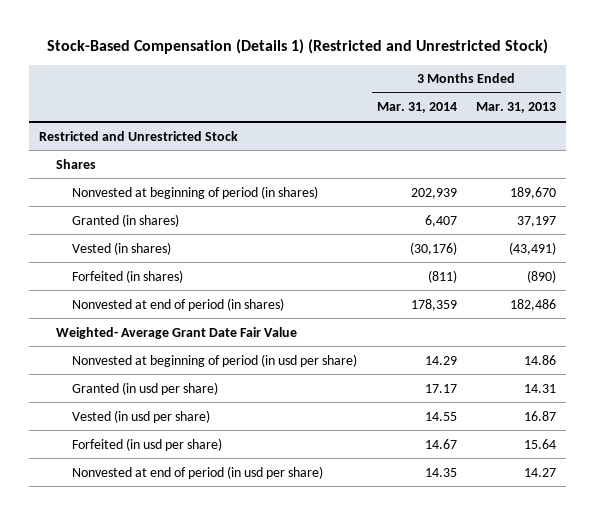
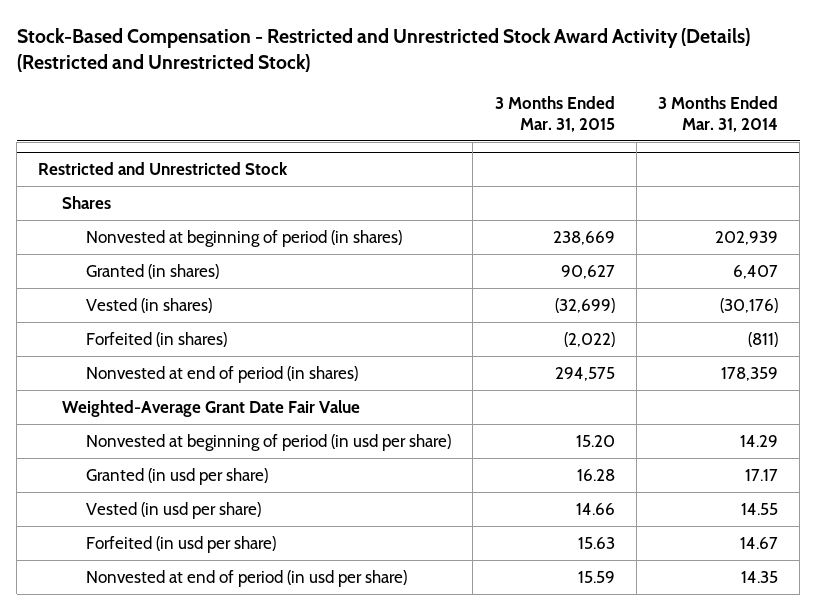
[46,38,548,54] Stock-Based Compensation (Details 1) (Restricted and Unrestricted Stock) -> [16,27,750,73] Stock-Based Compensation - Restricted and Unrestricted Stock Award Activity (Details) (Restricted and Unrestricted Stock)
[476,102,557,114] Mar. 31, 2013 -> none
none -> [494,95,615,132] 3 Months Ended Mar. 31, 2015
[55,326,297,339] Weighted- Average Grant Date Fair Value -> [62,399,361,417] Weighted-Average Grant Date Fair Value

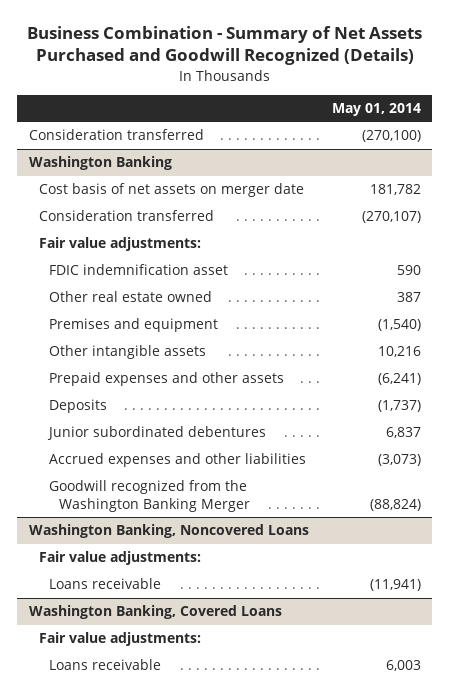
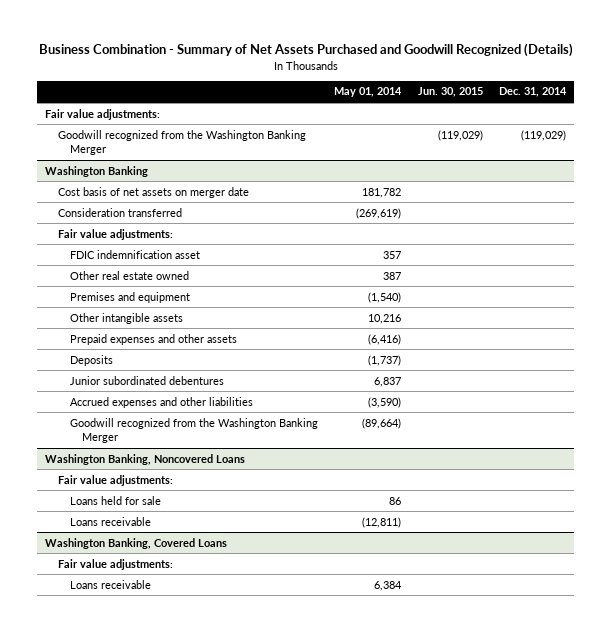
none -> [417,87,483,98] Jun. 30, 2015
none -> [499,87,568,98] Dec. 31, 2014
[28,129,204,141] Consideration transferred -> none
none -> [45,108,161,120] Fair value adjustments:
none -> [57,129,306,156] Goodwill recognized from the Washington Banking Merger
[361,211,421,224] (270,107) -> [356,207,402,219] (269,619)
[396,265,421,276] 590 -> [383,250,402,259] 357
[377,373,421,386] (6,241) -> [368,333,402,345] (6,416)
[377,454,421,467] (3,073) -> [368,396,402,408] (3,590)
[369,498,421,511] (88,824) -> [362,417,402,429] (89,664)
none -> [70,495,162,505] Loans held for sale
[369,579,421,592] (11,941) -> [362,516,402,528] (12,811)
[385,660,421,672] 6,003 -> [374,580,403,591] 6,384

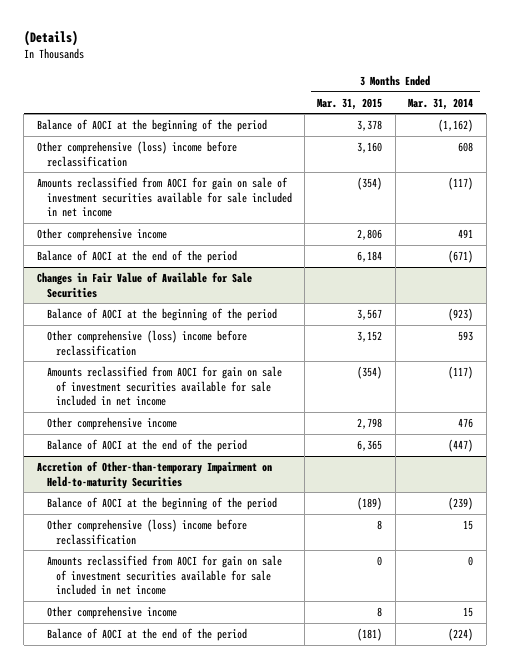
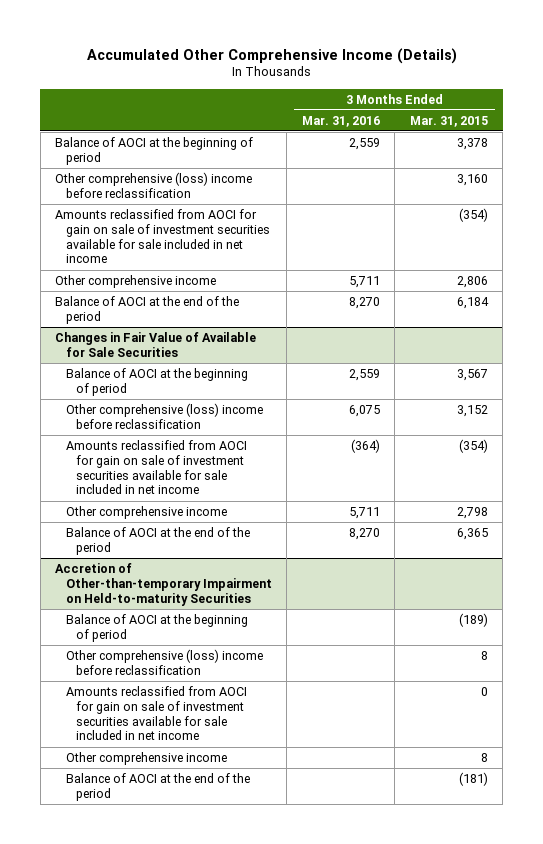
[23,30,78,47] (Details) -> [86,47,457,64] Accumulated Other Comprehensive Income (Details)
[408,97,474,110] Mar. 31, 2014 -> none
none -> [301,115,380,127] Mar. 31, 2016
[36,119,267,133] Balance of AOCI at the beginning of the period -> [55,136,254,165] Balance of AOCI at the beginning of period
[46,308,277,322] Balance of AOCI at the beginning of the period -> [65,367,248,396] Balance of AOCI at the beginning of period
[46,497,277,511] Balance of AOCI at the beginning of the period -> [65,613,248,642] Balance of AOCI at the beginning of period

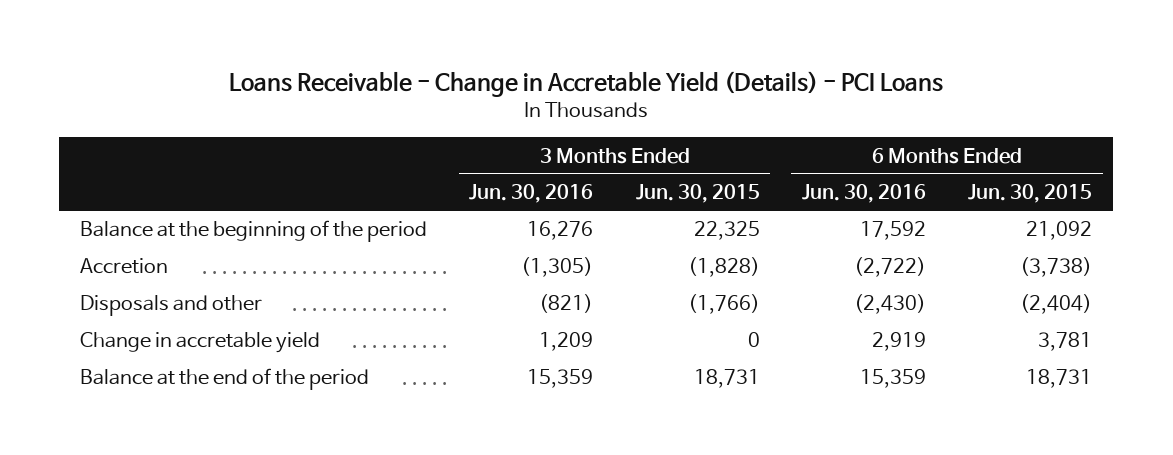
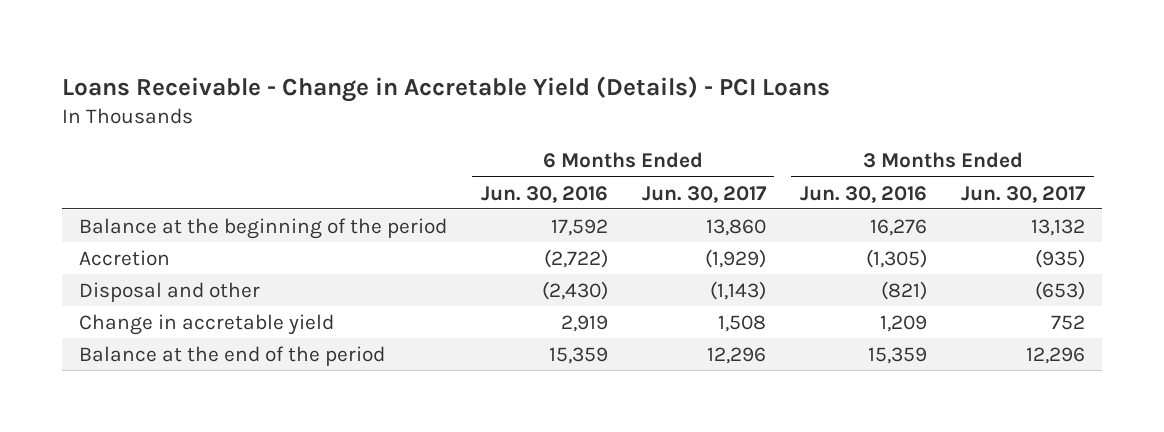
[635,184,760,204] Jun. 30, 2015 -> none
[968,184,1093,204] Jun. 30, 2015 -> none
none -> [641,185,767,203] Jun. 30, 2017
none -> [961,185,1087,203] Jun. 30, 2017
[80,295,263,317] Disposals and other -> [78,281,260,302] Disposal and other

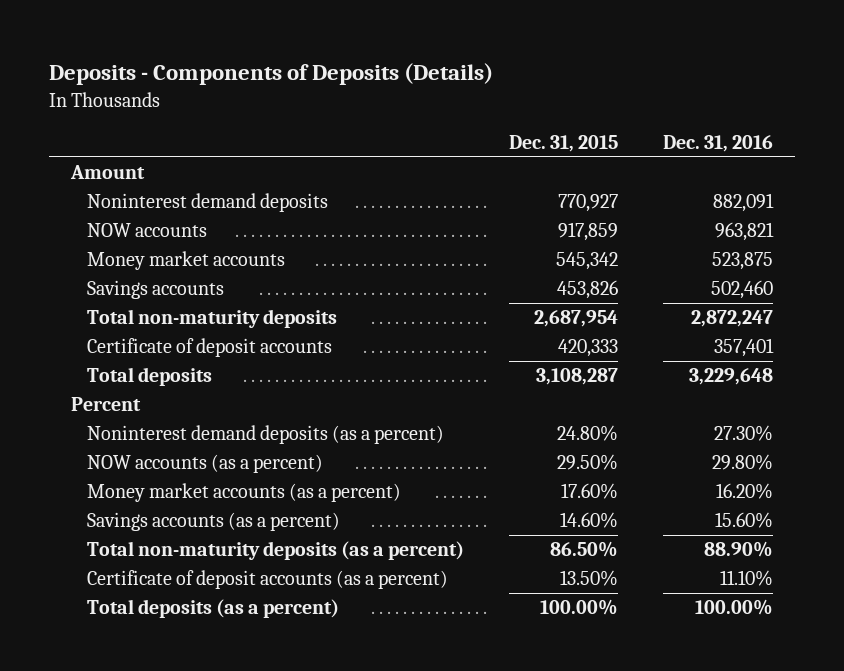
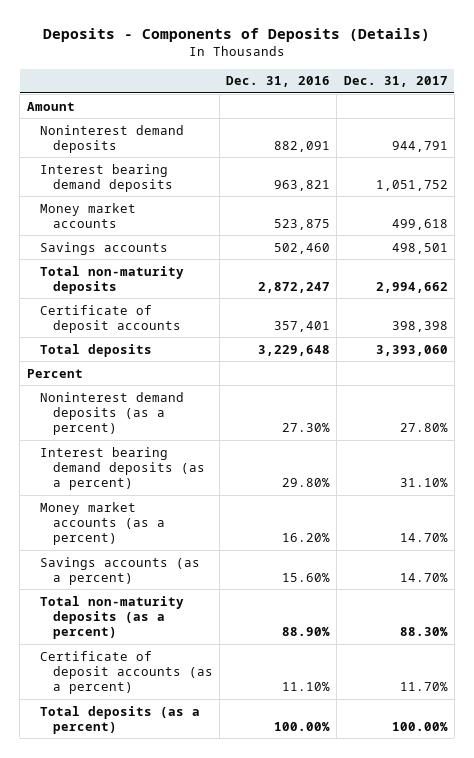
[508,134,618,152] Dec. 31, 2015 -> none
none -> [343,76,448,88] Dec. 31, 2017
[87,223,208,238] NOW accounts -> [39,163,173,192] Interest bearing demand deposits
[87,454,324,474] NOW accounts (as a percent) -> [39,446,205,491] Interest bearing demand deposits (as a percent)

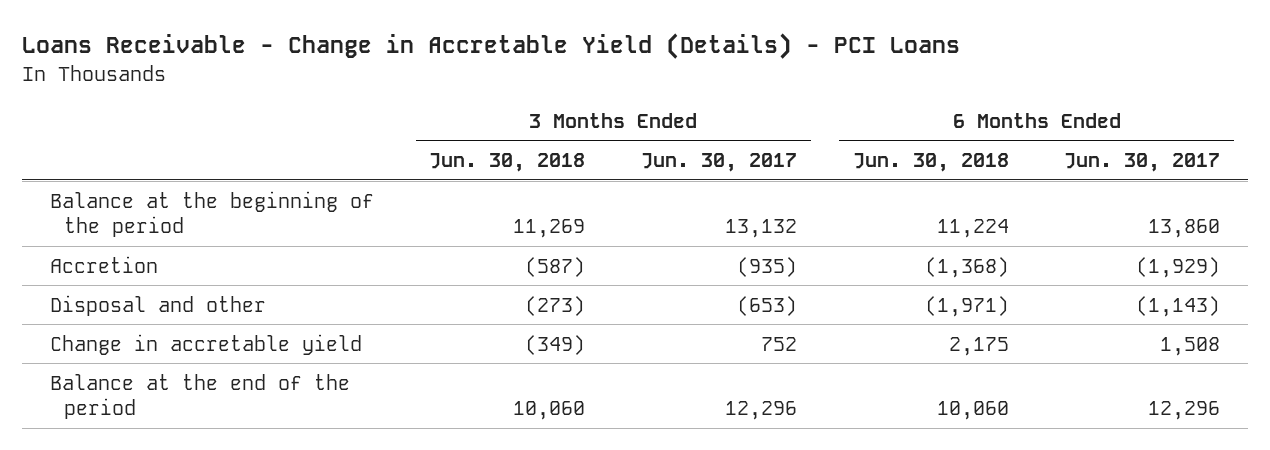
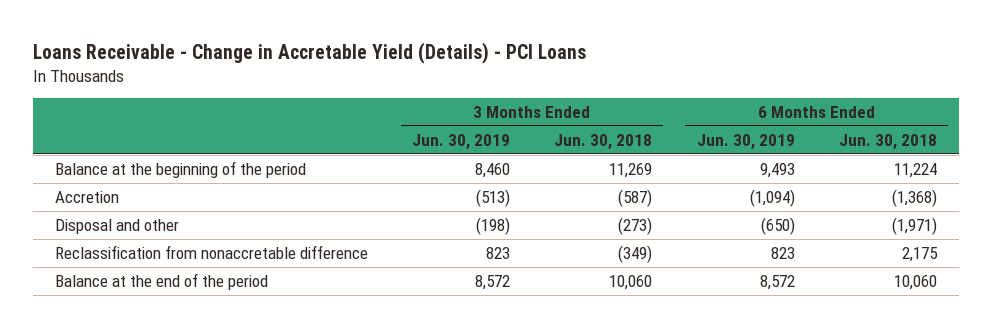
[641,153,798,173] Jun. 30, 2017 -> none
[1064,153,1221,173] Jun. 30, 2017 -> none
none -> [411,133,510,150] Jun. 30, 2019
none -> [696,133,795,150] Jun. 30, 2019
[49,333,362,355] Change in accretable yield -> [54,244,368,259] Reclassification from nonaccretable difference

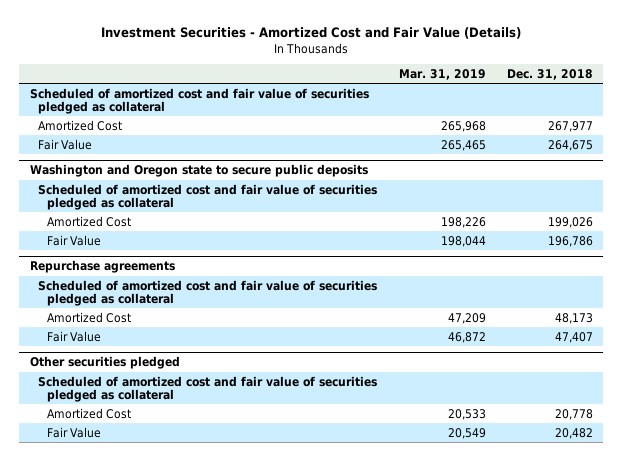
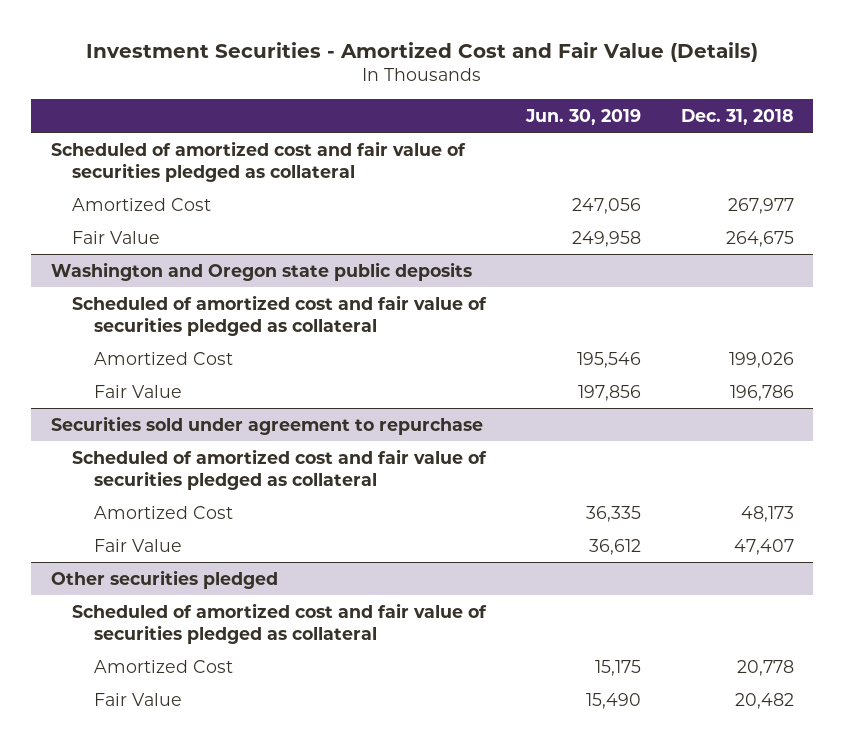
[398,68,486,80] Mar. 31, 2019 -> none
none -> [524,108,641,125] Jun. 30, 2019
[30,164,369,178] Washington and Oregon state to secure public deposits -> [50,261,472,281] Washington and Oregon state public deposits
[30,260,176,274] Repurchase agreements -> [50,415,483,435] Securities sold under agreement to repurchase

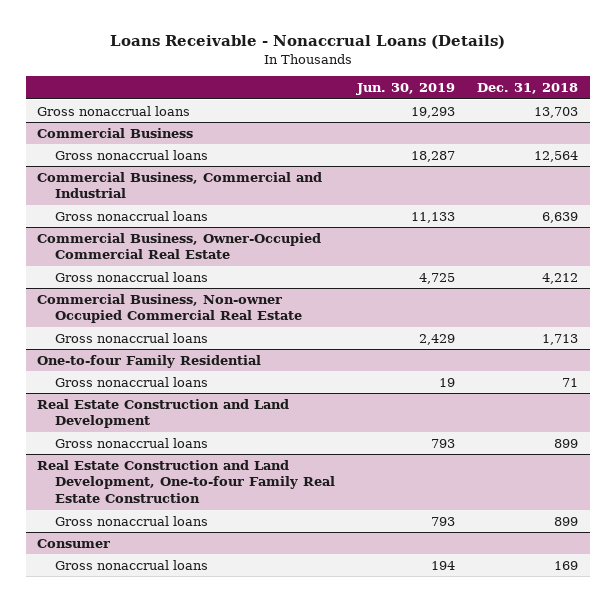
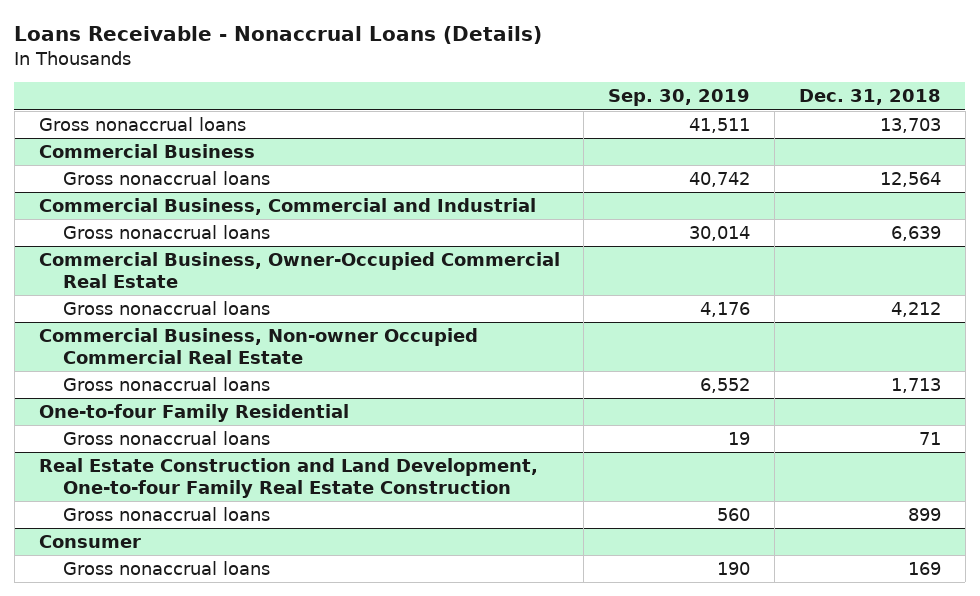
[356,83,456,96] Jun. 30, 2019 -> none
none -> [608,89,751,107] Sep. 30, 2019
[37,398,290,429] Real Estate Construction and Land Development -> none
[54,437,208,448] Gross nonaccrual loans -> none

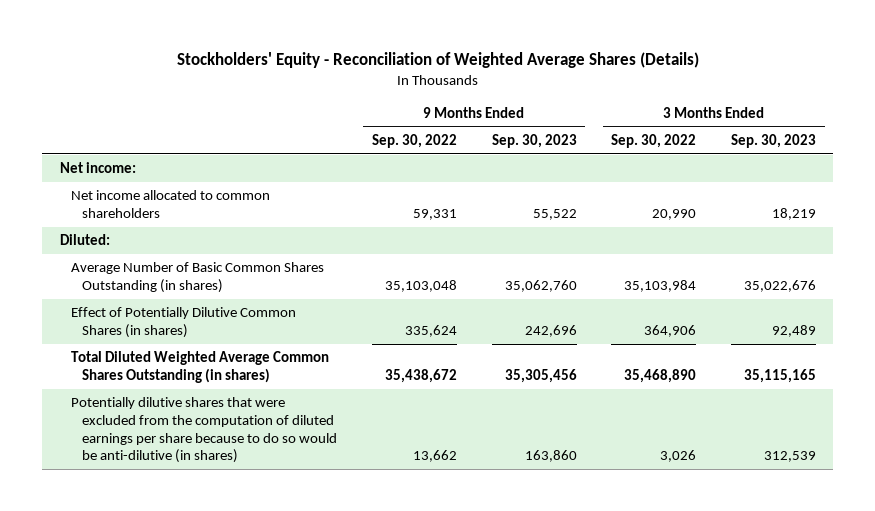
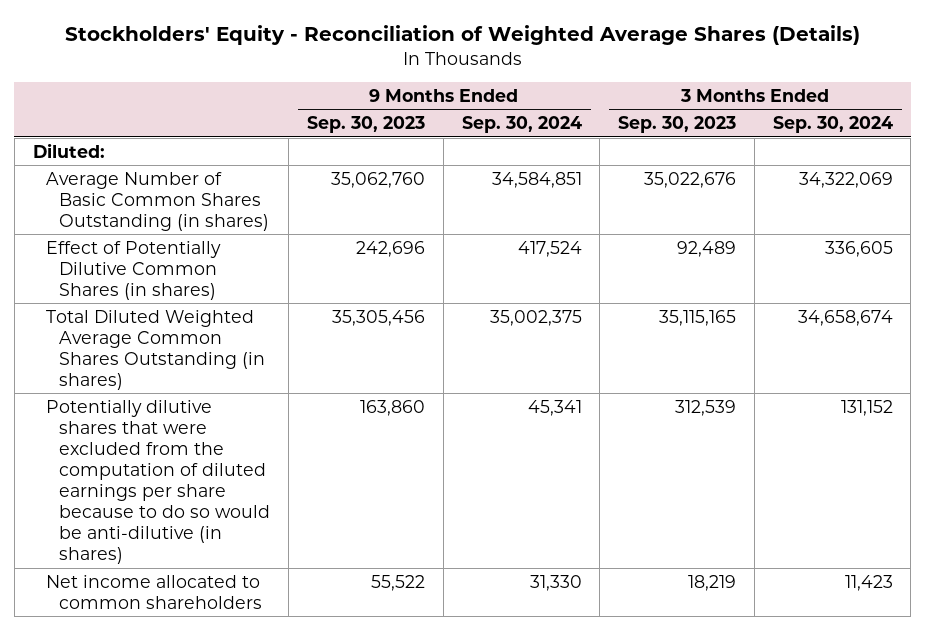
[372,134,458,149] Sep. 30, 2022 -> none
[611,134,697,149] Sep. 30, 2022 -> none
none -> [461,116,582,134] Sep. 30, 2024
none -> [772,116,893,134] Sep. 30, 2024
[59,162,136,174] Net income: -> none
[70,190,270,218] Net income allocated to common shareholders -> [46,574,263,609] Net income allocated to common shareholders

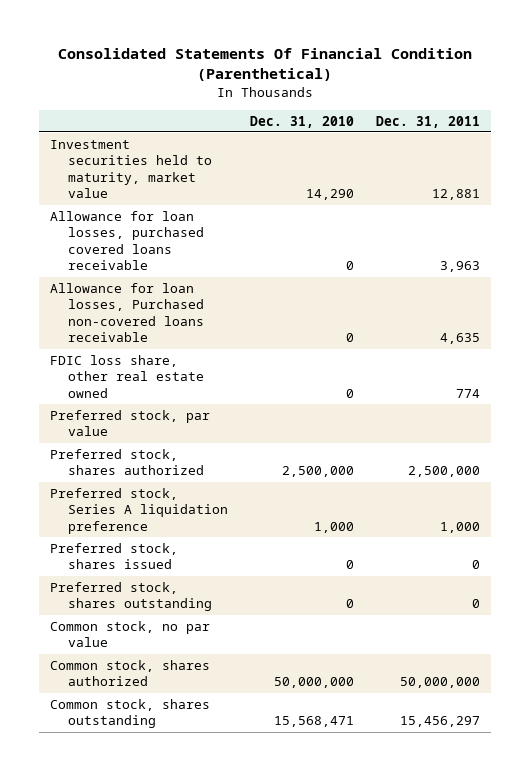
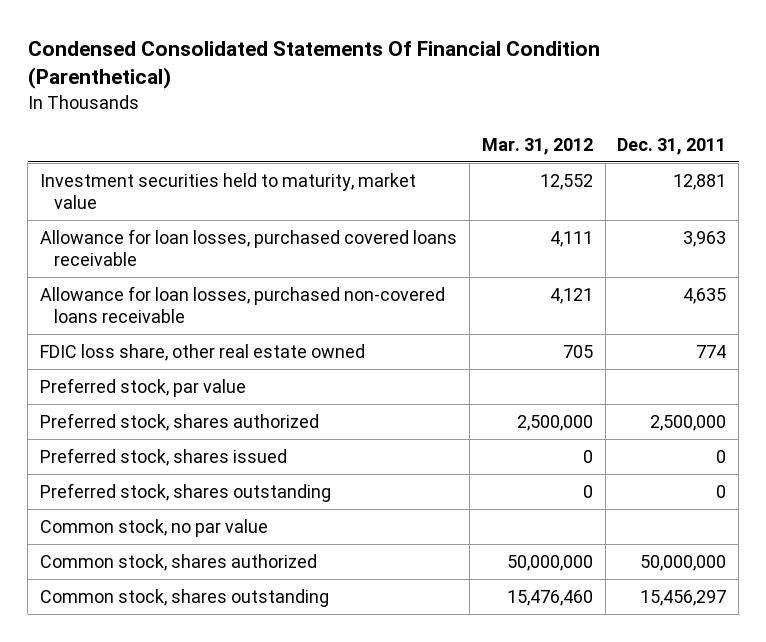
[57,48,472,82] Consolidated Statements Of Financial Condition (Parenthetical) -> [27,41,600,90] Condensed Consolidated Statements Of Financial Condition (Parenthetical)
[250,115,355,128] Dec. 31, 2010 -> none
none -> [481,137,593,155] Mar. 31, 2012
[49,282,205,343] Allowance for loan losses, Purchased non-covered loans receivable -> [40,285,446,323] Allowance for loan losses, purchased non-covered loans receivable
[49,487,229,534] Preferred stock, Series A liquidation preference -> none

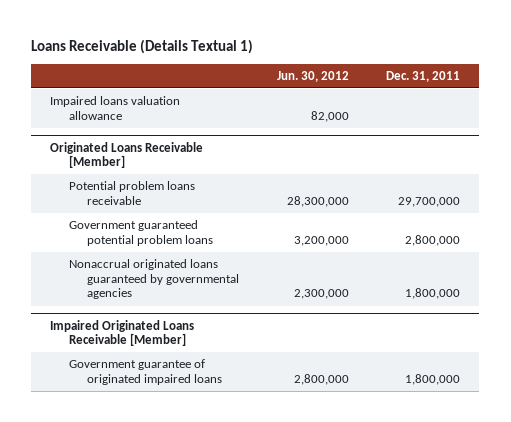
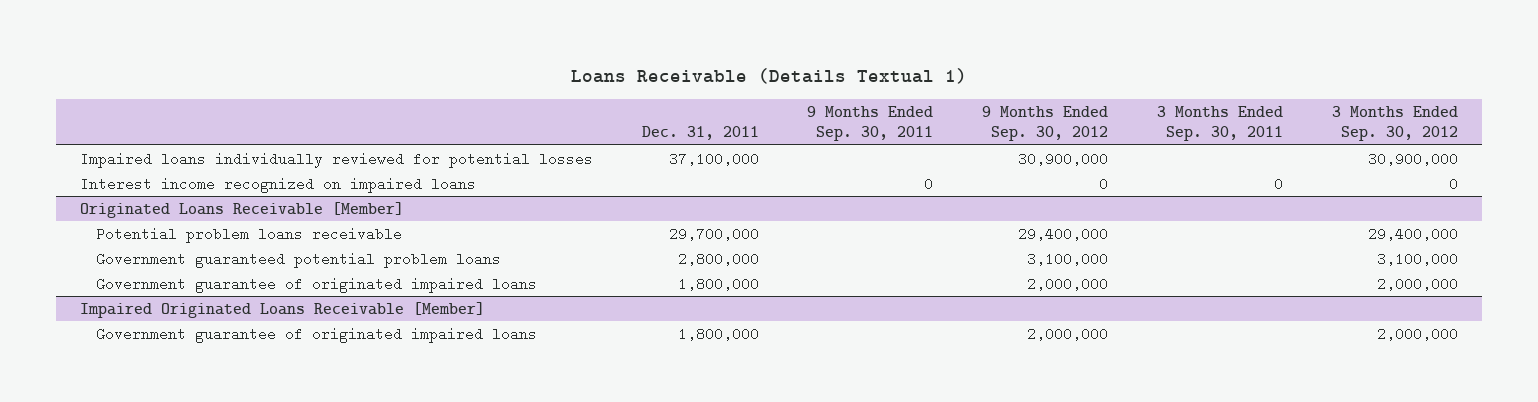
[276,70,349,82] Jun. 30, 2012 -> none
none -> [807,105,934,142] 9 Months Ended Sep. 30, 2011
none -> [982,105,1109,142] 9 Months Ended Sep. 30, 2012
none -> [1156,105,1283,142] 3 Months Ended Sep. 30, 2011
none -> [1331,105,1458,142] 3 Months Ended Sep. 30, 2012
[50,96,181,120] Impaired loans valuation allowance -> none
none -> [80,151,594,168] Impaired loans individually reviewed for potential losses
none -> [80,176,477,193] Interest income recognized on impaired loans
[68,259,239,300] Nonaccrual originated loans guaranteed by governmental agencies -> none
none -> [96,276,538,293] Government guarantee of originated impaired loans

